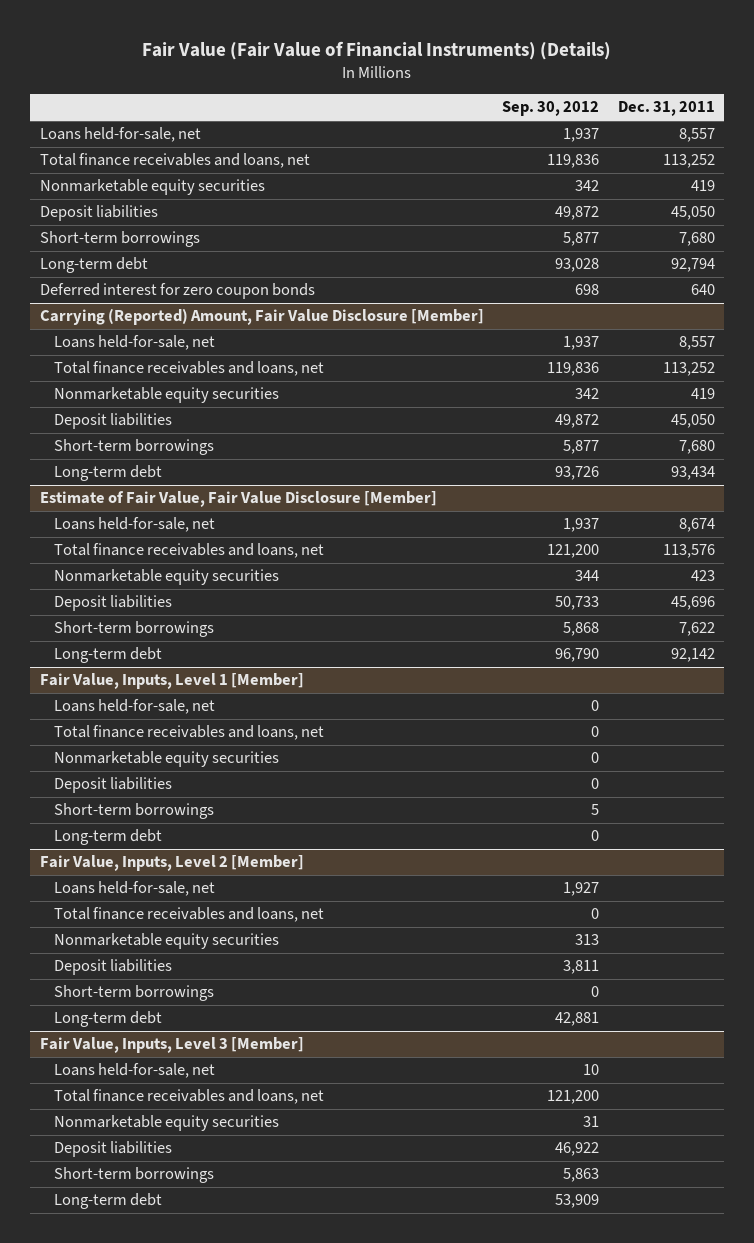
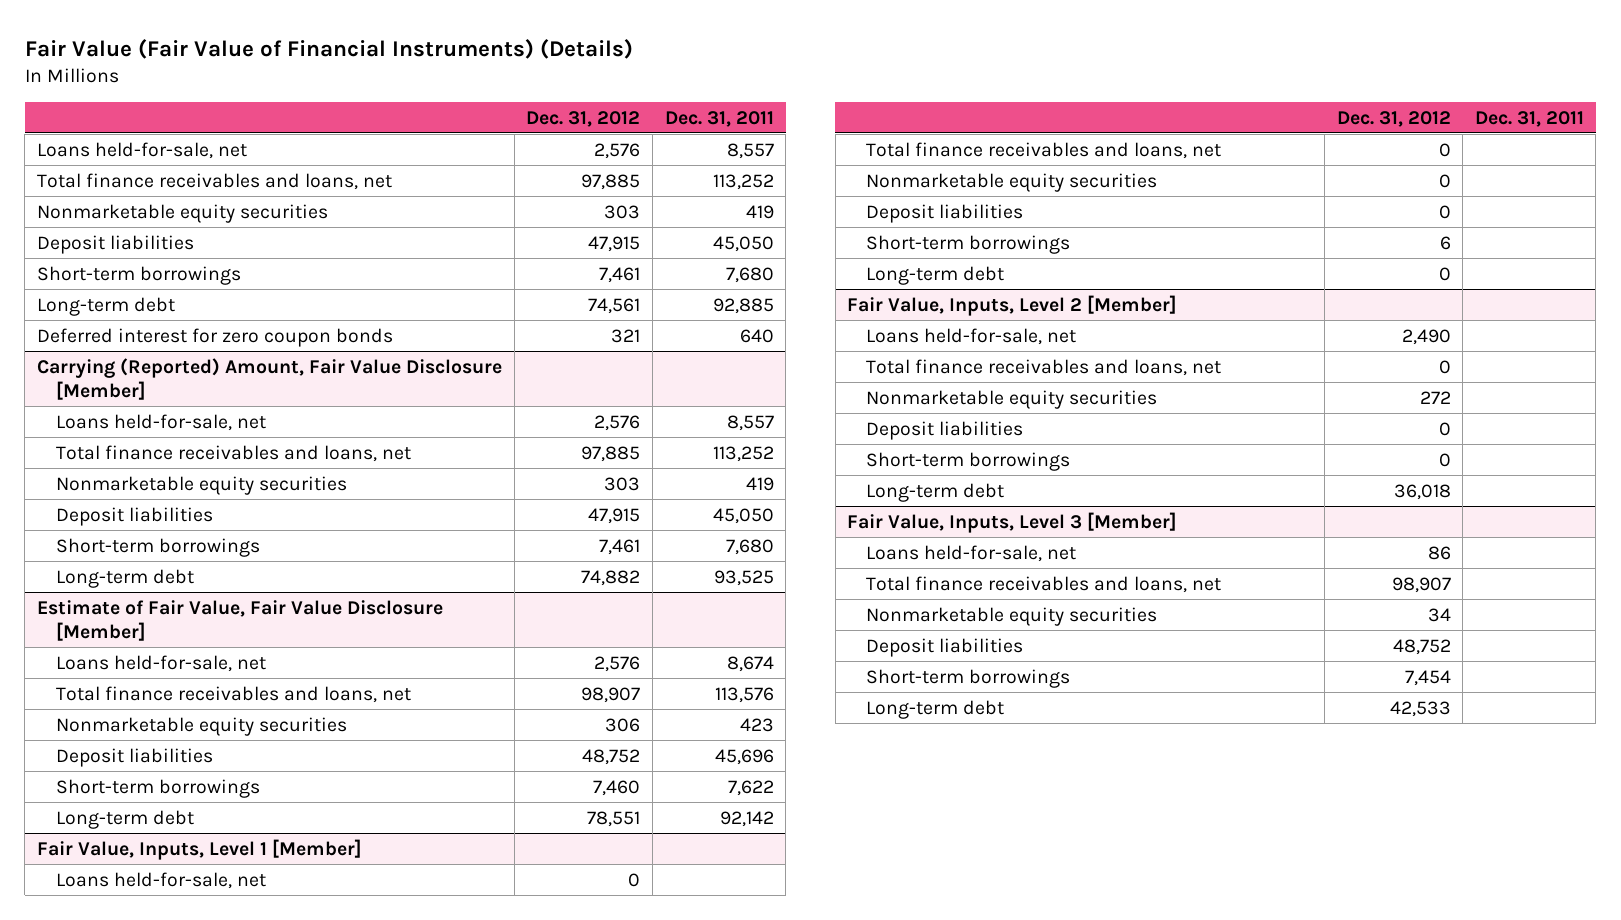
[502,101,600,117] Sep. 30, 2012 -> none
none -> [526,110,641,127] Dec. 31, 2012
[670,258,715,273] 92,794 -> [712,297,774,314] 92,885
[670,466,715,481] 93,434 -> [713,569,774,586] 93,525

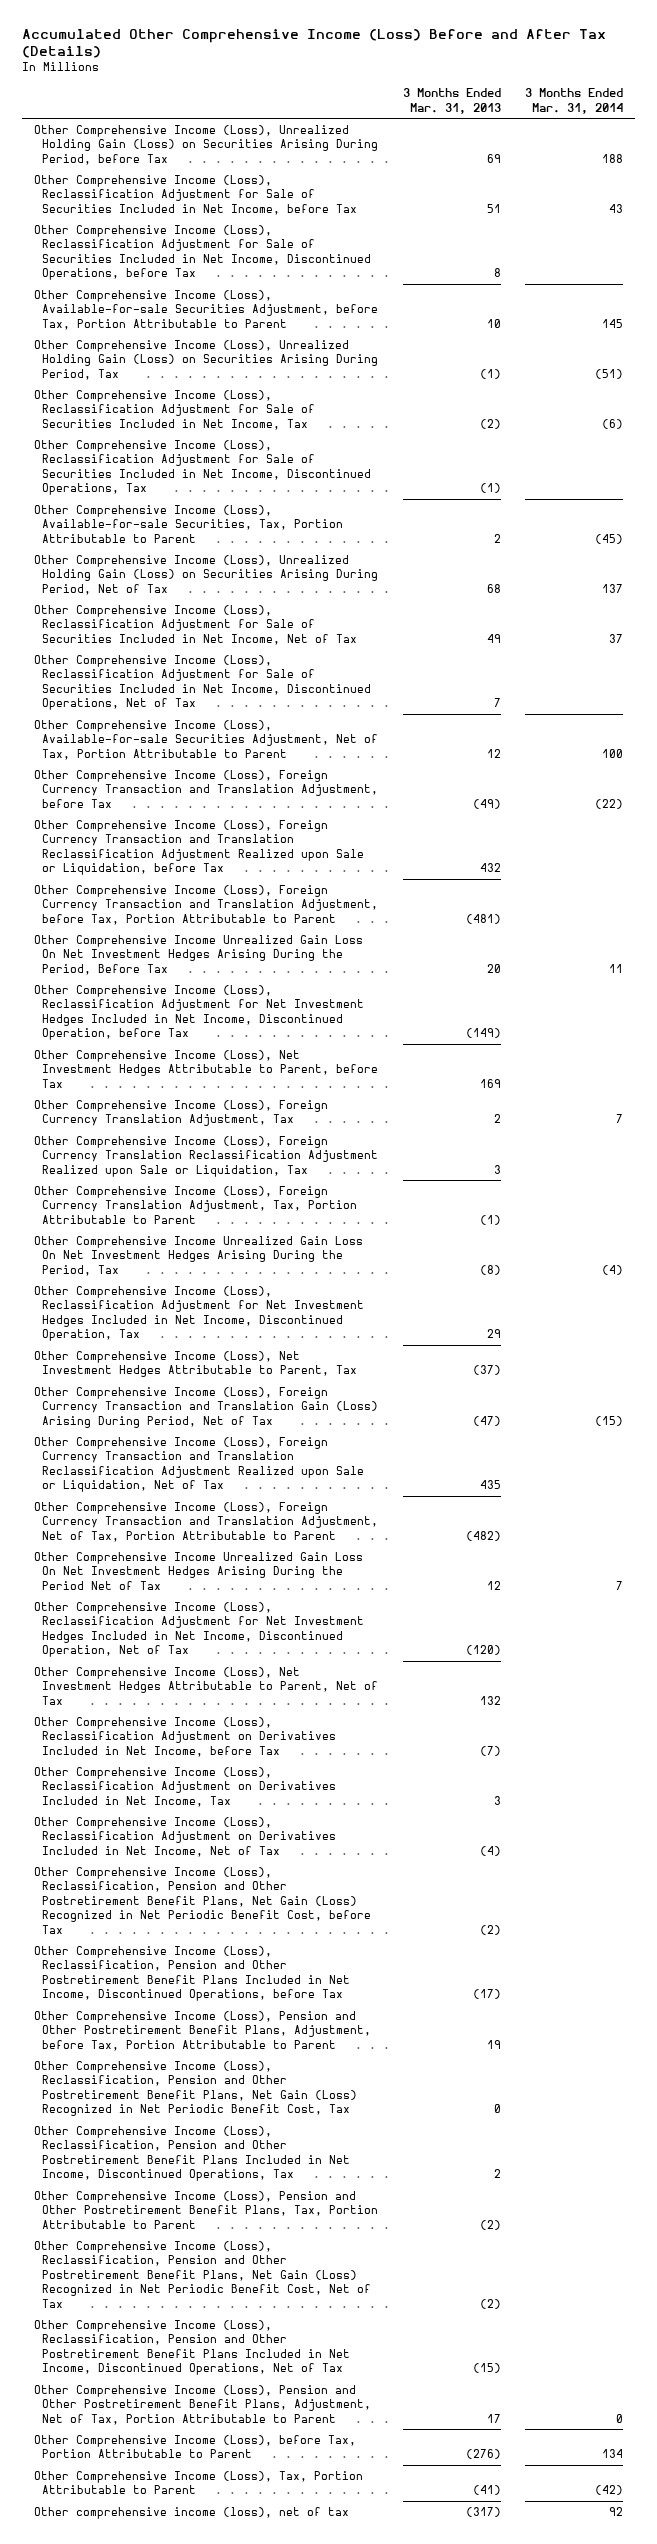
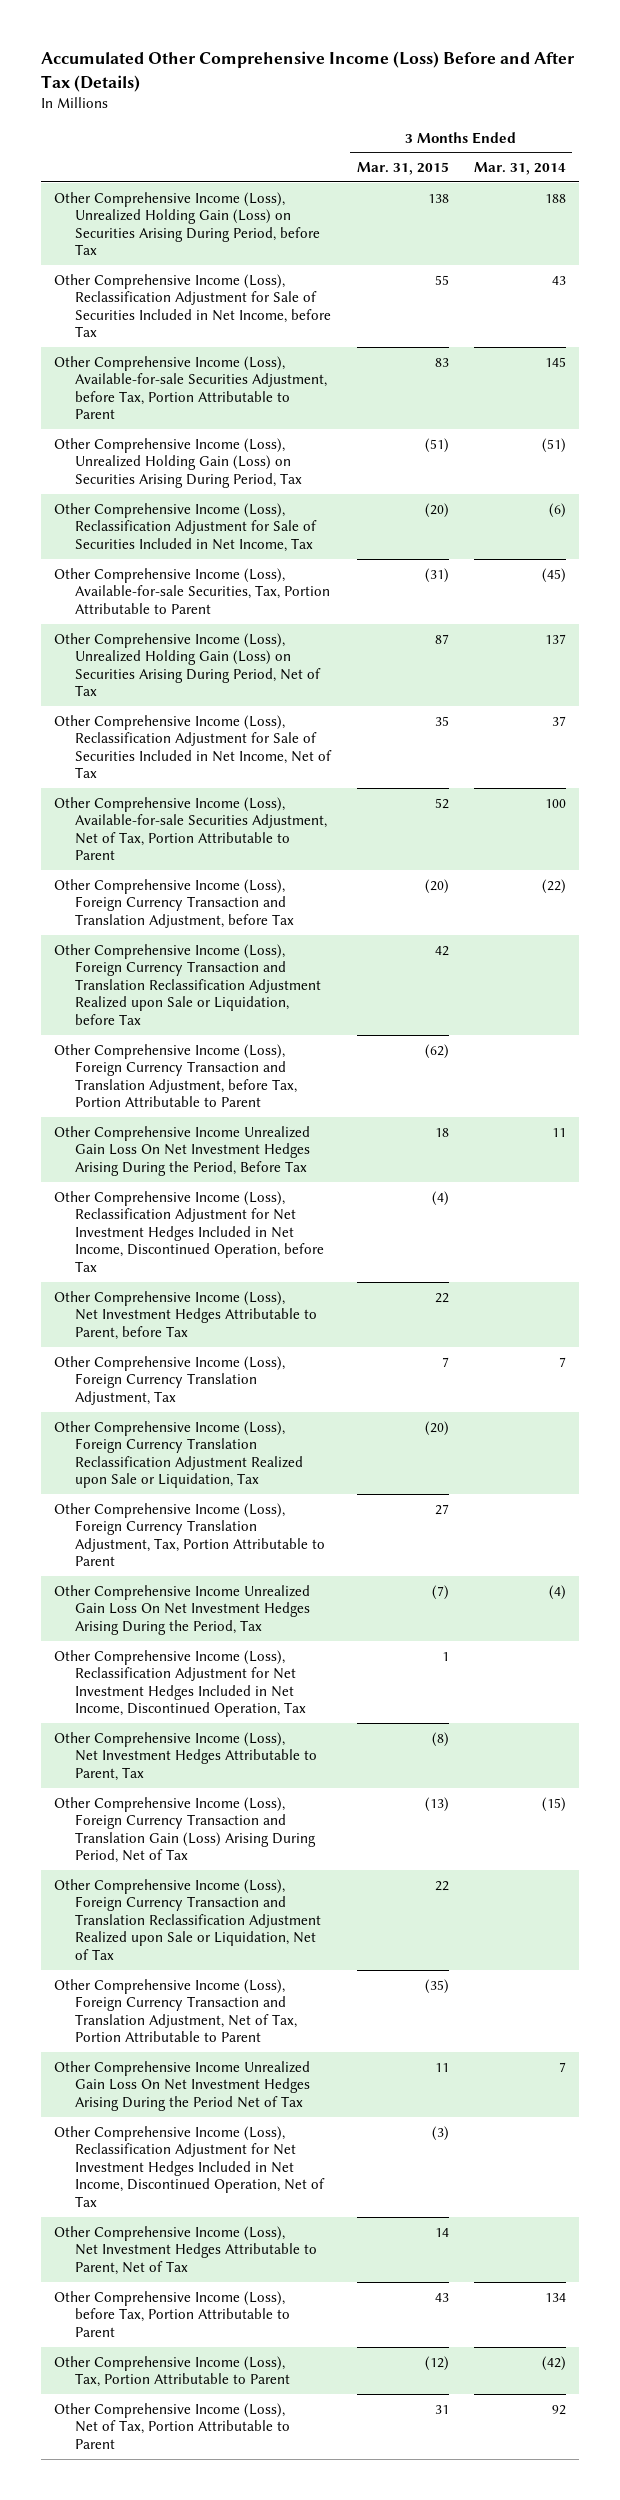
[402,88,501,114] 3 Months Ended Mar. 31, 2013 -> none
none -> [356,161,449,175] Mar. 31, 2015
[34,224,372,281] Other Comprehensive Income (Loss), Reclassification Adjustment for Sale of Securities Included in Net Income, Discontinued Operations, before Tax -> none
[34,439,372,496] Other Comprehensive Income (Loss), Reclassification Adjustment for Sale of Securities Included in Net Income, Discontinued Operations, Tax -> none
[34,654,372,711] Other Comprehensive Income (Loss), Reclassification Adjustment for Sale of Securities Included in Net Income, Discontinued Operations, Net of Tax -> none
[34,1716,337,1757] Other Comprehensive Income (Loss), Reclassification Adjustment on Derivatives Included in Net Income, before Tax -> none
[34,1766,337,1807] Other Comprehensive Income (Loss), Reclassification Adjustment on Derivatives Included in Net Income, Tax -> none
[34,1816,337,1857] Other Comprehensive Income (Loss), Reclassification Adjustment on Derivatives Included in Net Income, Net of Tax -> none
[34,1866,372,1934] Other Comprehensive Income (Loss), Reclassification, Pension and Other Postretirement Benefit Plans, Net Gain (Loss) Recognized in Net Periodic Benefit Cost, before Tax -> none
[34,1945,351,2002] Other Comprehensive Income (Loss), Reclassification, Pension and Other Postretirement Benefit Plans Included in Net Income, Discontinued Operations, before Tax -> none
[34,2010,372,2051] Other Comprehensive Income (Loss), Pension and Other Postretirement Benefit Plans, Adjustment, before Tax, Portion Attributable to Parent -> none
[34,2060,358,2117] Other Comprehensive Income (Loss), Reclassification, Pension and Other Postretirement Benefit Plans, Net Gain (Loss) Recognized in Net Periodic Benefit Cost, Tax -> none
[34,2125,351,2182] Other Comprehensive Income (Loss), Reclassification, Pension and Other Postretirement Benefit Plans Included in Net Income, Discontinued Operations, Tax -> none
[34,2190,379,2229] Other Comprehensive Income (Loss), Pension and Other Postretirement Benefit Plans, Tax, Portion Attributable to Parent -> none
[34,2240,372,2308] Other Comprehensive Income (Loss), Reclassification, Pension and Other Postretirement Benefit Plans, Net Gain (Loss) Recognized in Net Periodic Benefit Cost, Net of Tax -> none
[34,2319,351,2376] Other Comprehensive Income (Loss), Reclassification, Pension and Other Postretirement Benefit Plans Included in Net Income, Discontinued Operations, Net of Tax -> none
[34,2384,372,2425] Other Comprehensive Income (Loss), Pension and Other Postretirement Benefit Plans, Adjustment, Net of Tax, Portion Attributable to Parent -> none
[34,2506,350,2519] Other comprehensive income (loss), net of tax -> [53,2402,291,2449] Other Comprehensive Income (Loss), Net of Tax, Portion Attributable to Parent

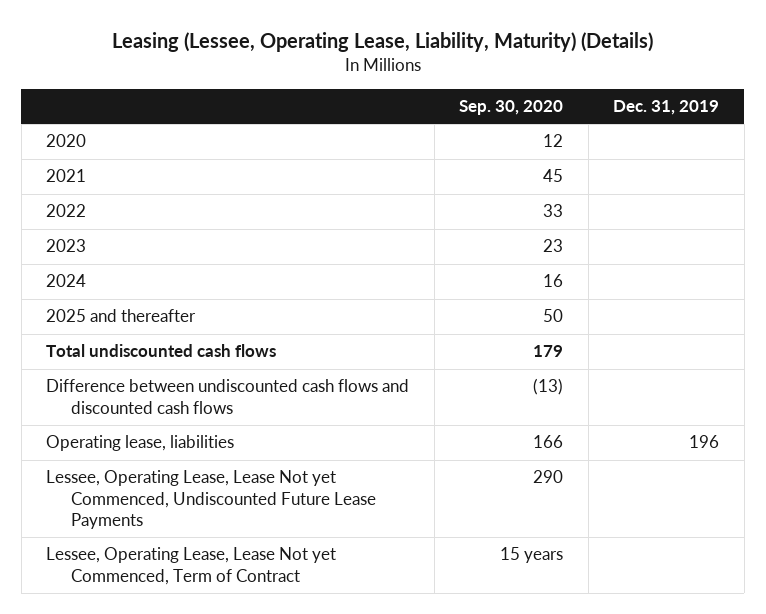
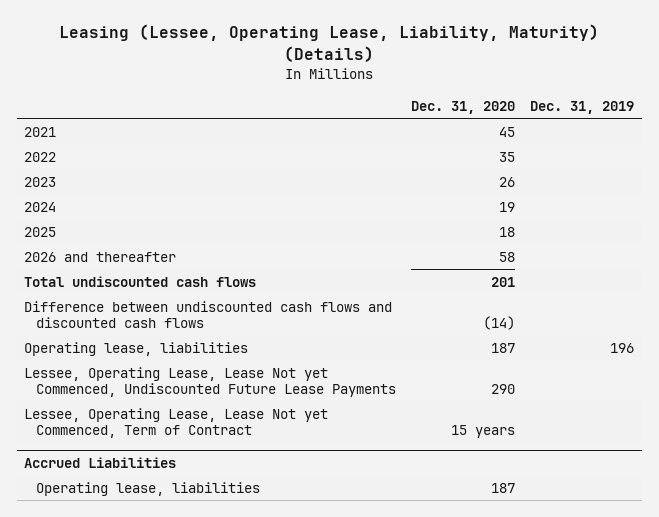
[459,99,564,115] Sep. 30, 2020 -> none
none -> [411,100,516,114] Dec. 31, 2020
[46,134,87,148] 2020 -> none
none -> [24,226,57,237] 2025
[46,309,197,323] 2025 and thereafter -> [24,251,177,262] 2026 and thereafter
none -> [24,456,177,468] Accrued Liabilities
none -> [36,481,261,496] Operating lease, liabilities

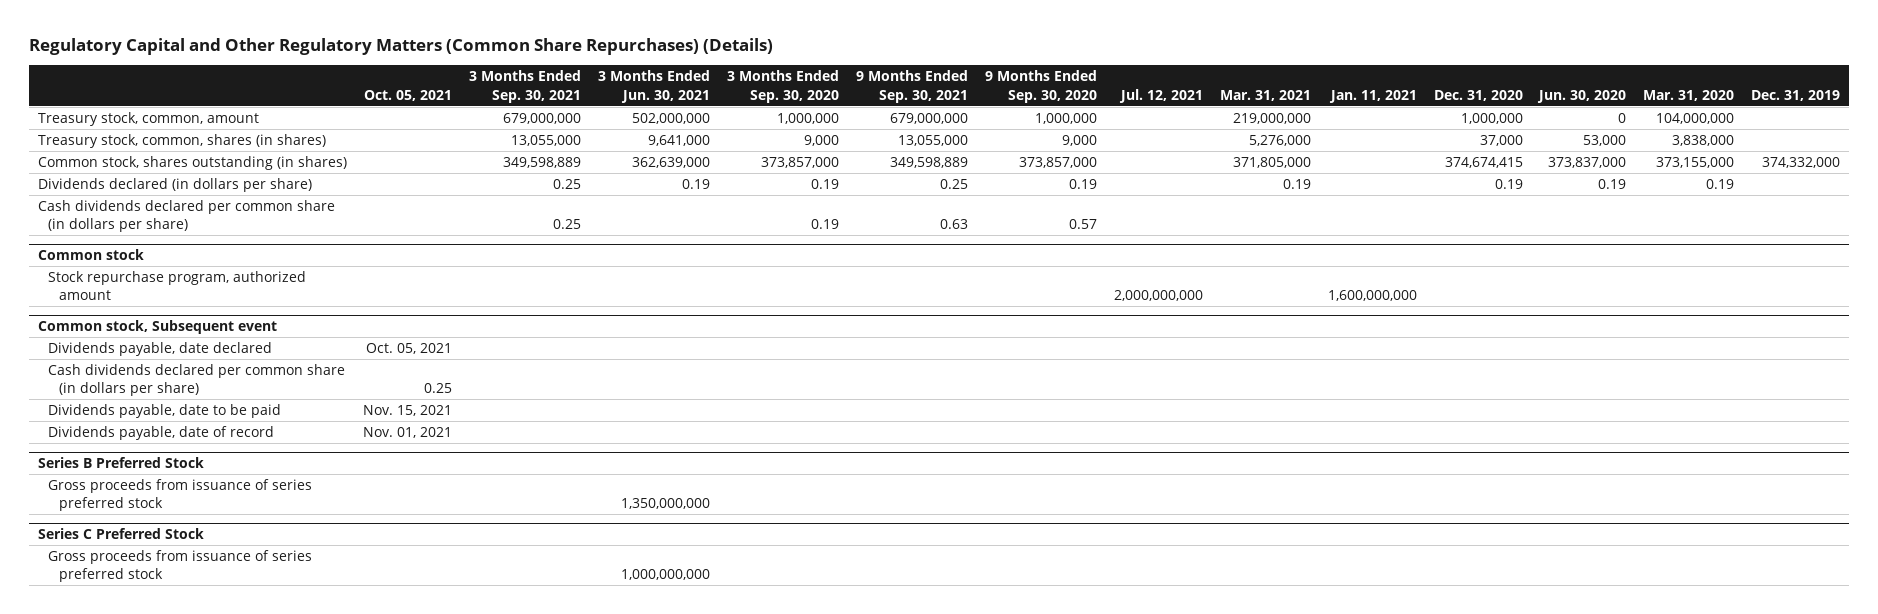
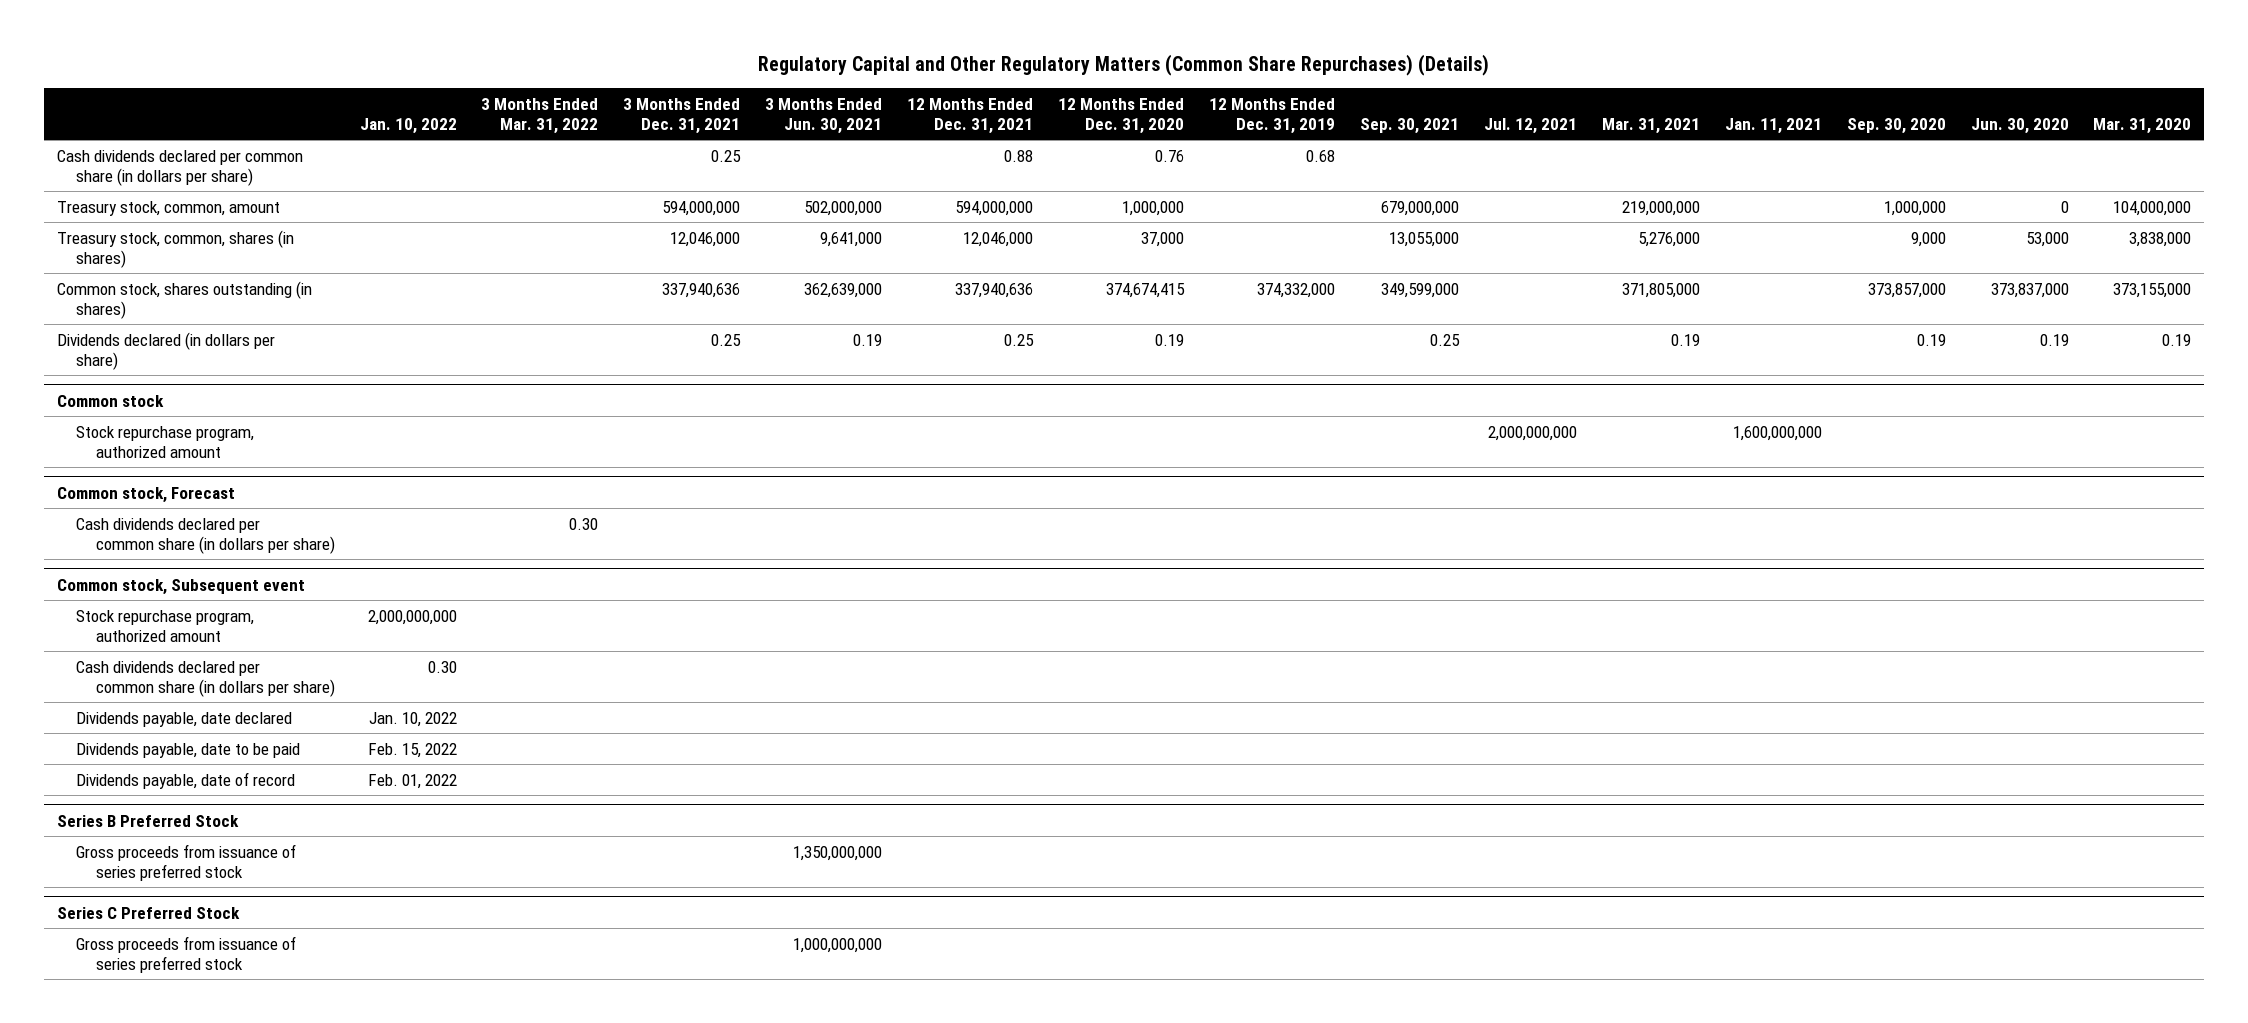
[364,89,453,101] Oct. 05, 2021 -> none
[469,70,582,103] 3 Months Ended Sep. 30, 2021 -> none
[727,70,840,103] 3 Months Ended Sep. 30, 2020 -> none
[856,70,969,103] 9 Months Ended Sep. 30, 2021 -> none
[984,70,1097,103] 9 Months Ended Sep. 30, 2020 -> none
[1433,89,1523,101] Dec. 31, 2020 -> none
[1751,89,1841,101] Dec. 31, 2019 -> none
none -> [359,117,457,134] Jan. 10, 2022
none -> [481,97,599,134] 3 Months Ended Mar. 31, 2022
none -> [623,97,741,134] 3 Months Ended Dec. 31, 2021
none -> [907,97,1034,134] 12 Months Ended Dec. 31, 2021
none -> [1058,97,1185,134] 12 Months Ended Dec. 31, 2020
none -> [1209,97,1336,134] 12 Months Ended Dec. 31, 2019
none -> [1359,117,1459,134] Sep. 30, 2021
none -> [1846,117,1946,134] Sep. 30, 2020
[37,200,335,233] Cash dividends declared per common share (in dollars per share) -> [56,149,303,186] Cash dividends declared per common share (in dollars per share)
none -> [56,486,235,503] Common stock, Forecast
none -> [76,517,335,554] Cash dividends declared per common share (in dollars per share)
none -> [76,609,255,642] Stock repurchase program, authorized amount
[48,342,273,357] Dividends payable, date declared -> [76,711,293,727] Dividends payable, date declared

